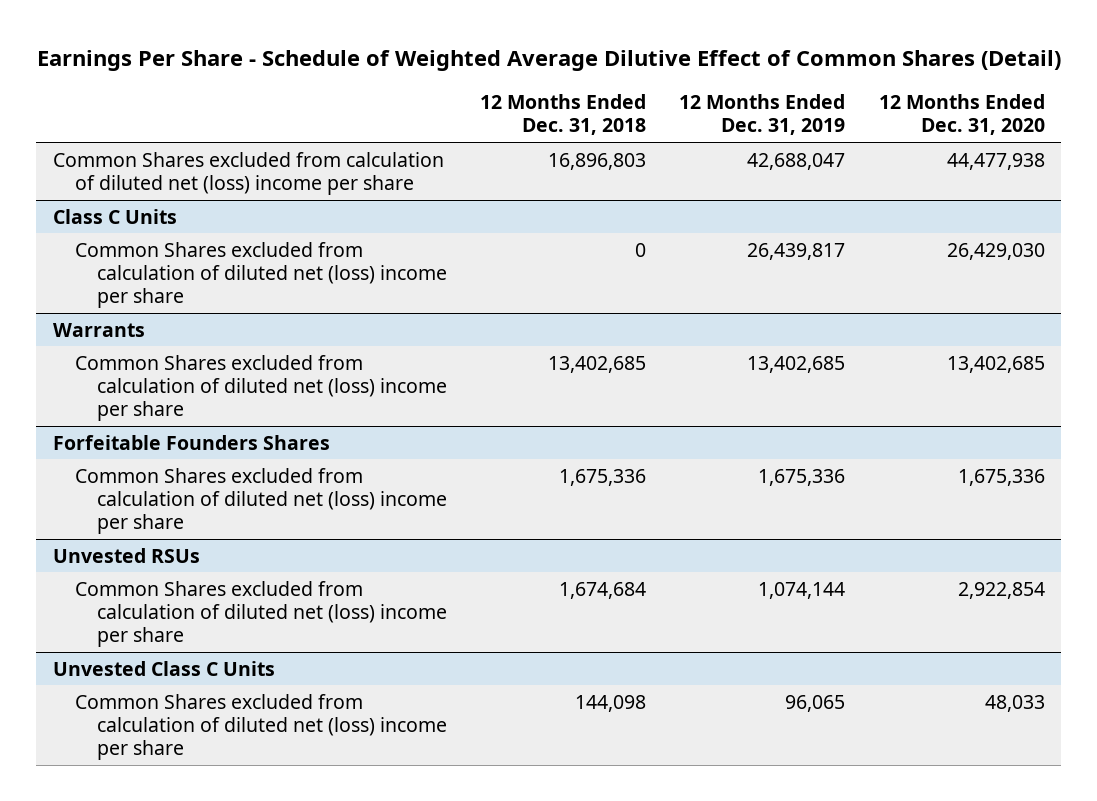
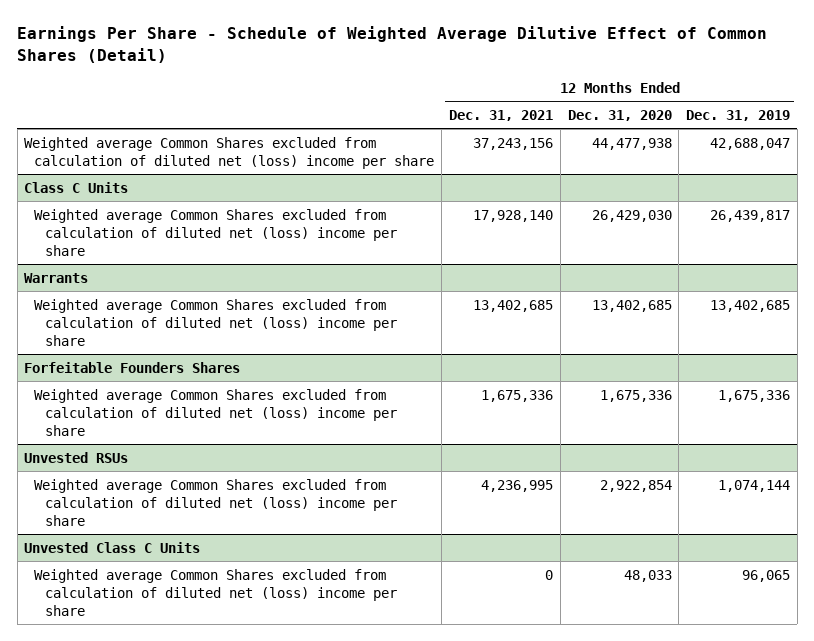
[480,93,647,136] 12 Months Ended Dec. 31, 2018 -> none
none -> [449,110,554,122] Dec. 31, 2021
[52,151,444,195] Common Shares excluded from calculation of diluted net (loss) income per share -> [24,136,435,169] Weighted average Common Shares excluded from calculation of diluted net (loss) income per share
[74,241,447,309] Common Shares excluded from calculation of diluted net (loss) income per share -> [34,208,397,257] Weighted average Common Shares excluded from calculation of diluted net (loss) income per share
[74,354,447,422] Common Shares excluded from calculation of diluted net (loss) income per share -> [34,298,397,347] Weighted average Common Shares excluded from calculation of diluted net (loss) income per share
[74,467,447,535] Common Shares excluded from calculation of diluted net (loss) income per share -> [34,388,397,437] Weighted average Common Shares excluded from calculation of diluted net (loss) income per share
[74,580,447,648] Common Shares excluded from calculation of diluted net (loss) income per share -> [34,478,397,527] Weighted average Common Shares excluded from calculation of diluted net (loss) income per share
[74,693,447,761] Common Shares excluded from calculation of diluted net (loss) income per share -> [34,568,397,617] Weighted average Common Shares excluded from calculation of diluted net (loss) income per share

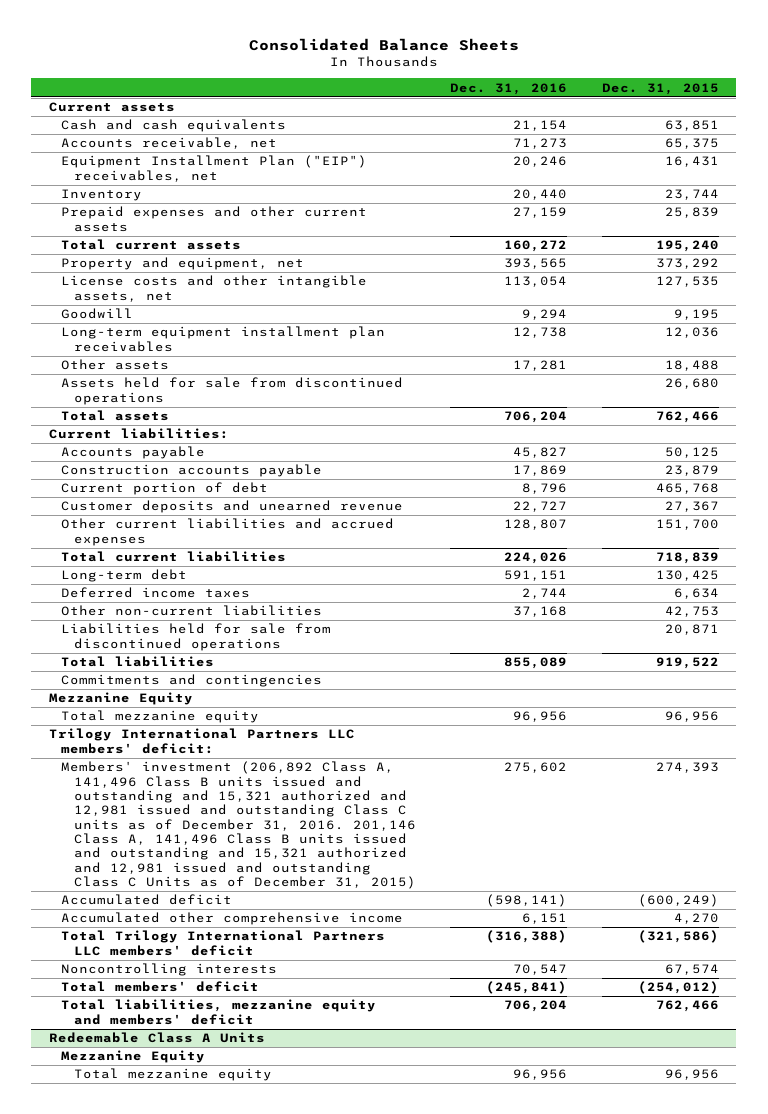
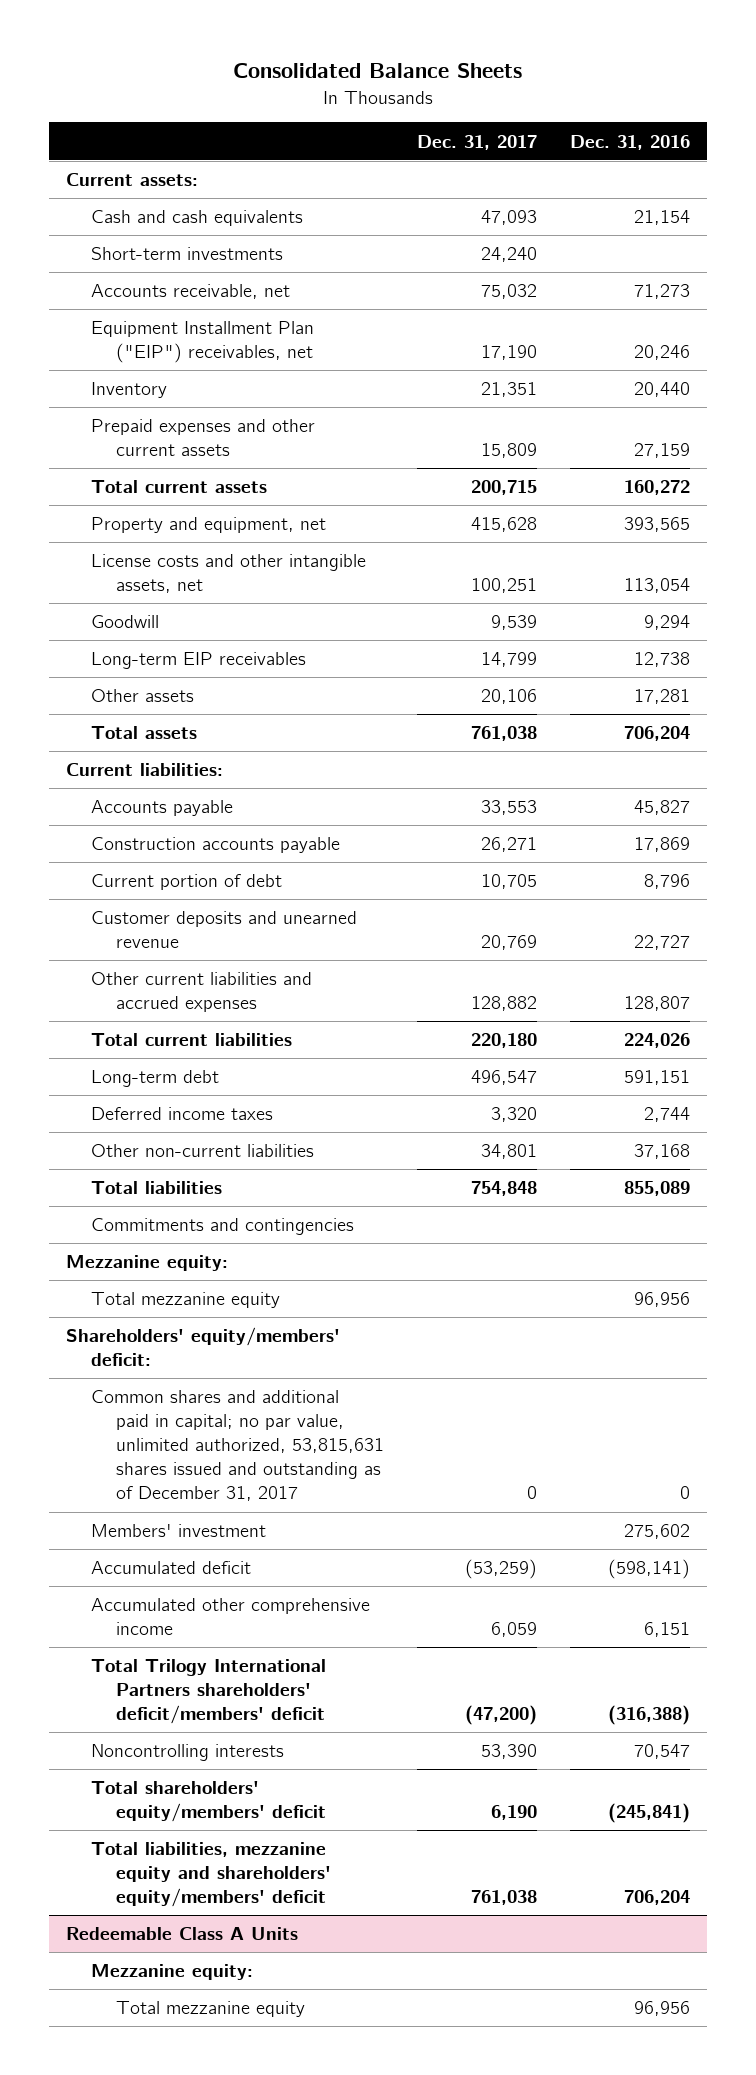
[601,82,719,95] Dec. 31, 2015 -> none
none -> [417,134,538,150] Dec. 31, 2017
[48,102,175,113] Current assets -> [65,173,198,187] Current assets:
none -> [91,247,284,261] Short-term investments
[61,326,386,352] Long-term equipment installment plan receivables -> [91,652,307,670] Long-term EIP receivables
[61,377,404,405] Assets held for sale from discontinued operations -> none
[61,623,332,651] Liabilities held for sale from discontinued operations -> none
[48,692,193,706] Mezzanine Equity -> [65,1255,228,1272] Mezzanine equity:
[48,728,355,754] Trilogy International Partners LLC members' deficit: -> none
none -> [65,1327,340,1367] Shareholders' equity/members' deficit:
none -> [91,1390,385,1502] Common shares and additional paid in capital; no par value, unlimited authorized, 53,815,631 shares issued and outstanding as of December 31, 2017
[61,761,416,889] Members' investment (206,892 Class A, 141,496 Class B units issued and outstanding and 15,321 authorized and 12,981 issued and outstanding Class C units as of December 31, 2016. 201,146 Class A, 141,496 Class B units issued and outstanding and 15,321 authorized and 12,981 issued and outstanding Class C Units as of December 31, 2015) -> [91,1524,267,1538] Members' investment
[61,930,386,956] Total Trilogy International Partners LLC members' deficit -> [91,1659,327,1725] Total Trilogy International Partners shareholders' deficit/members' deficit
[61,981,260,993] Total members' deficit -> [91,1781,327,1823] Total shareholders' equity/members' deficit
[61,999,377,1025] Total liabilities, mezzanine equity and members' deficit -> [91,1842,332,1908] Total liabilities, mezzanine equity and shareholders' equity/members' deficit
[61,1050,206,1064] Mezzanine Equity -> [91,1964,254,1981] Mezzanine equity:

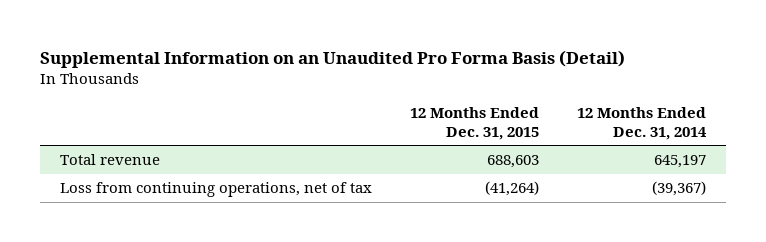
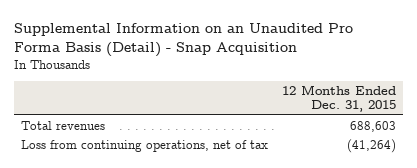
[40,49,626,68] Supplemental Information on an Unaudited Pro Forma Basis (Detail) -> [13,23,353,58] Supplemental Information on an Unaudited Pro Forma Basis (Detail) - Snap Acquisition
[577,107,708,140] 12 Months Ended Dec. 31, 2014 -> none
[59,154,160,166] Total revenue -> [20,120,105,130] Total revenues

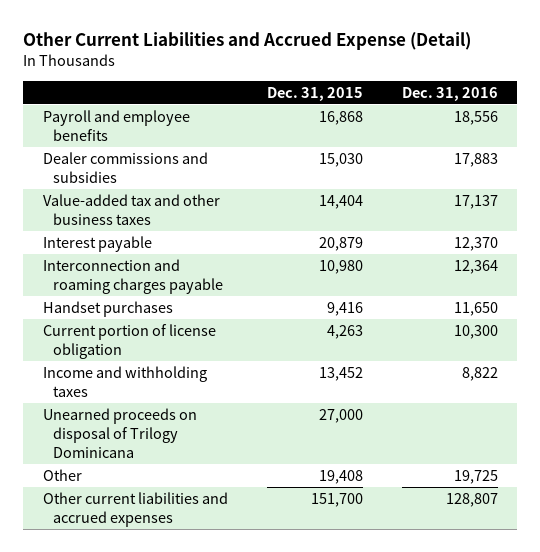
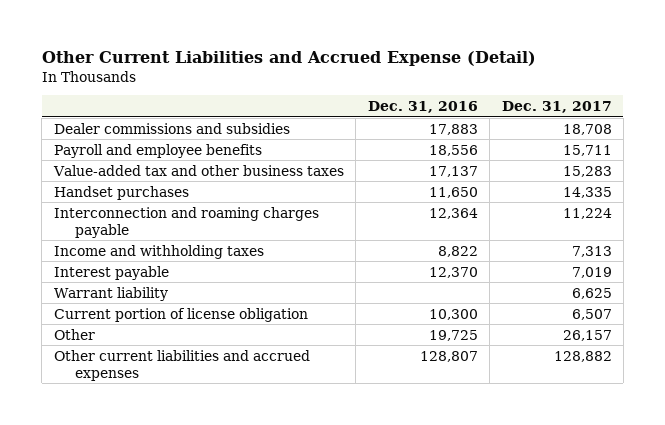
[266,86,363,101] Dec. 31, 2015 -> none
none -> [501,100,612,113] Dec. 31, 2017
[42,110,190,142] Payroll and employee benefits -> [53,143,262,158] Payroll and employee benefits
[42,259,223,295] Interconnection and roaming charges payable -> [53,206,319,238] Interconnection and roaming charges payable
[42,408,197,458] Unearned proceeds on disposal of Trilogy Dominicana -> none
[42,236,152,253] Interest payable -> [53,265,169,280] Interest payable
none -> [53,286,168,301] Warrant liability
[42,324,216,360] Current portion of license obligation -> [53,307,308,322] Current portion of license obligation

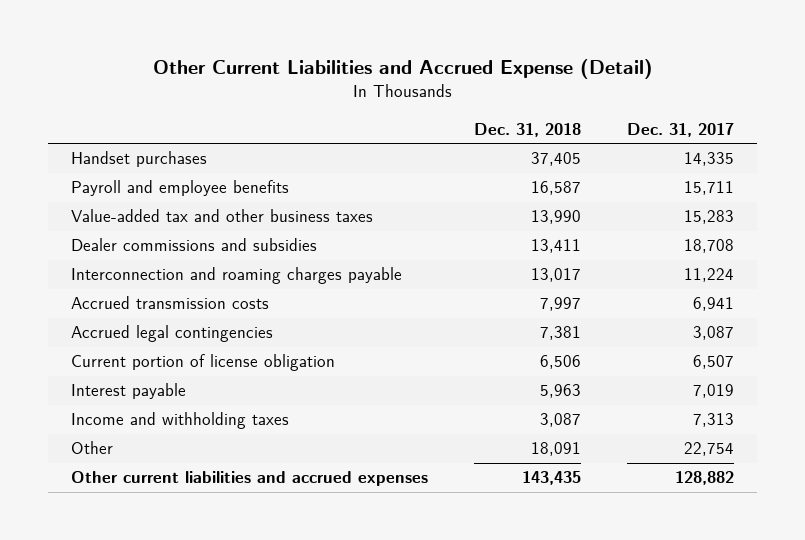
[367,100,478,113] Dec. 31, 2016 -> none
none -> [474,122,582,137] Dec. 31, 2018
[53,185,189,200] Handset purchases -> [71,151,208,168] Handset purchases
[53,122,290,134] Dealer commissions and subsidies -> [71,238,318,252] Dealer commissions and subsidies
[53,286,168,301] Warrant liability -> none
none -> [71,296,270,310] Accrued transmission costs
none -> [71,325,274,343] Accrued legal contingencies
[53,265,169,280] Interest payable -> [71,383,187,400] Interest payable
[53,244,264,259] Income and withholding taxes -> [71,412,290,430] Income and withholding taxes
[562,329,612,341] 26,157 -> [684,442,735,457] 22,754

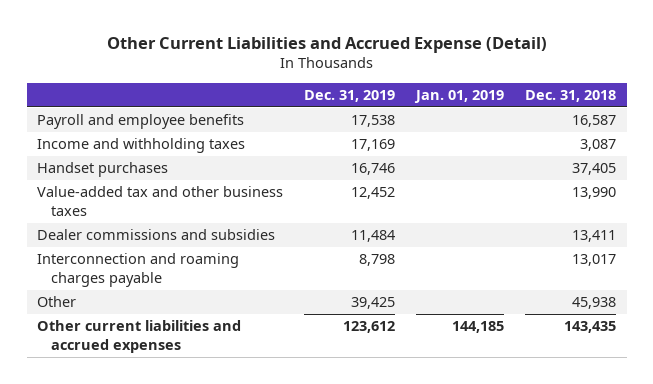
[627,122,735,137] Dec. 31, 2017 -> none
none -> [304,89,396,102] Dec. 31, 2019
none -> [414,89,505,103] Jan. 01, 2019
[71,412,290,430] Income and withholding taxes -> [37,138,246,154] Income and withholding taxes
[71,151,208,168] Handset purchases -> [37,162,169,178] Handset purchases
[71,296,270,310] Accrued transmission costs -> none
[71,325,274,343] Accrued legal contingencies -> none
[71,354,336,372] Current portion of license obligation -> none
[71,383,187,400] Interest payable -> none
[531,442,582,457] 18,091 -> [572,297,617,310] 45,938

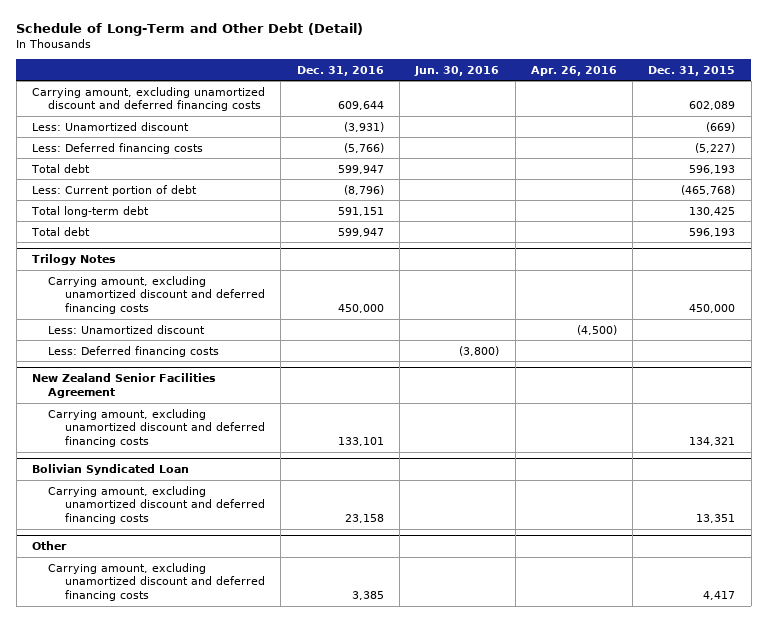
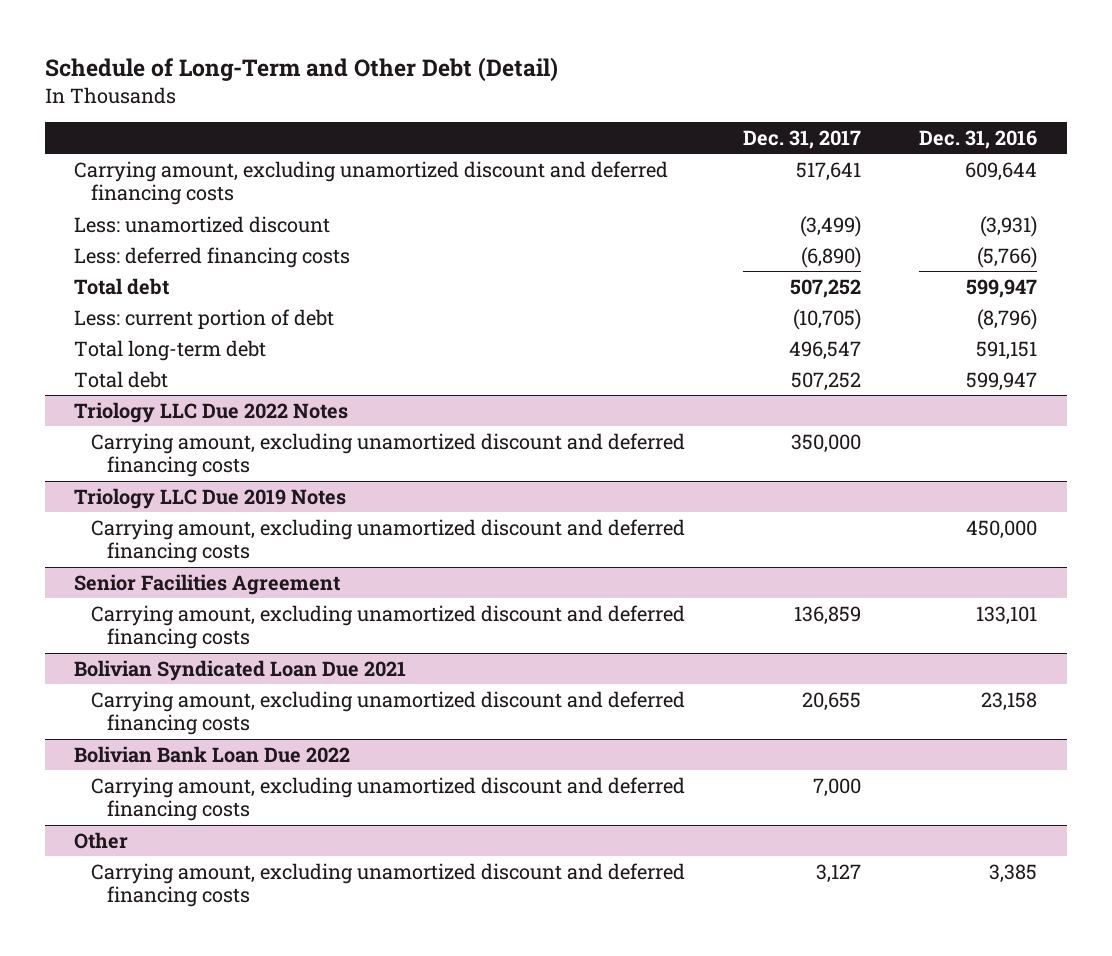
[414,66,500,77] Jun. 30, 2016 -> none
[530,66,617,77] Apr. 26, 2016 -> none
[648,66,736,77] Dec. 31, 2015 -> none
none -> [742,129,861,149] Dec. 31, 2017
[32,121,190,131] Less: Unamortized discount -> [74,215,331,233] Less: unamortized discount
[32,142,204,154] Less: Deferred financing costs -> [74,246,351,268] Less: deferred financing costs
[32,184,198,196] Less: Current portion of debt -> [74,308,335,330] Less: current portion of debt
[32,254,117,266] Trilogy Notes -> none
none -> [74,401,349,423] Triology LLC Due 2022 Notes
none -> [90,432,685,478] Carrying amount, excluding unamortized discount and deferred financing costs
none -> [74,487,347,509] Triology LLC Due 2019 Notes
[48,324,206,334] Less: Unamortized discount -> none
[48,345,220,357] Less: Deferred financing costs -> none
[32,373,217,399] New Zealand Senior Facilities Agreement -> [74,573,341,595] Senior Facilities Agreement
[32,464,190,476] Bolivian Syndicated Loan -> [74,659,407,681] Bolivian Syndicated Loan Due 2021
none -> [74,745,351,763] Bolivian Bank Loan Due 2022
none -> [90,776,685,822] Carrying amount, excluding unamortized discount and deferred financing costs

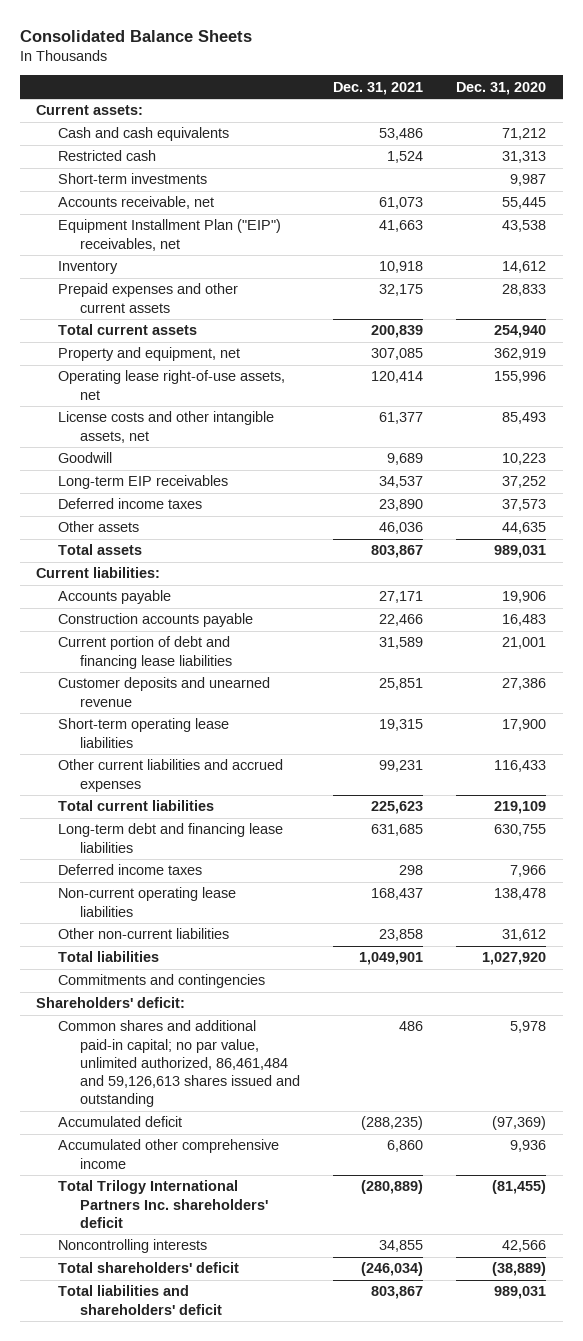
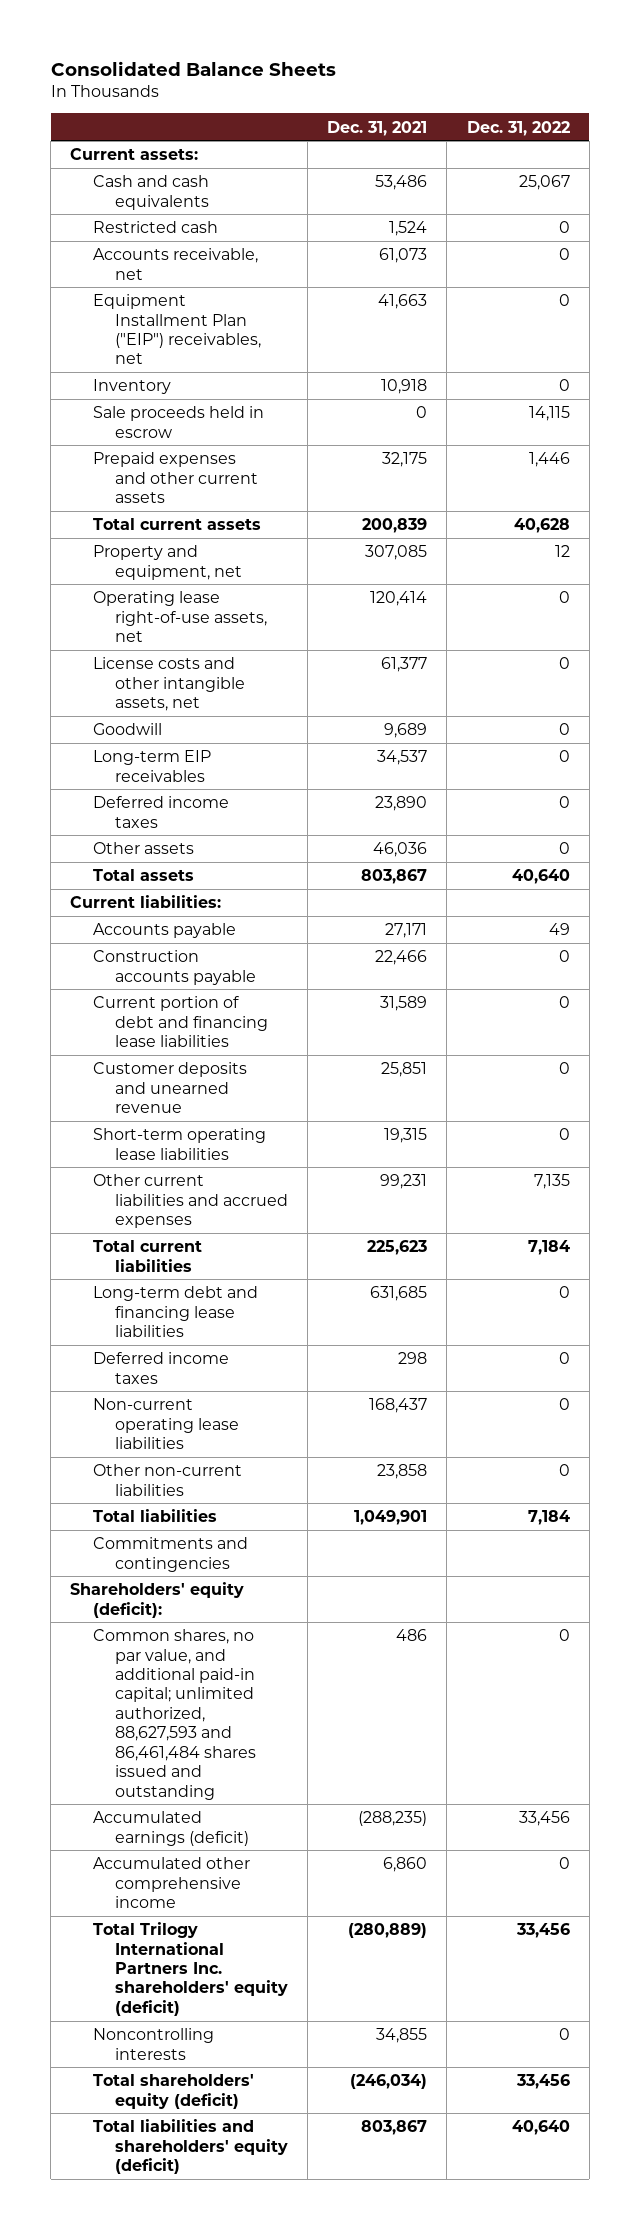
[456,81,547,95] Dec. 31, 2020 -> none
none -> [466,120,570,136] Dec. 31, 2022
[58,173,208,185] Short-term investments -> none
none -> [92,406,264,438] Sale proceeds held in escrow
[36,997,186,1009] Shareholders' deficit: -> [70,1582,245,1618] Shareholders' equity (deficit):
[58,1020,300,1108] Common shares and additional paid-in capital; no par value, unlimited authorized, 86,461,484 and 59,126,613 shares issued and outstanding -> [92,1629,257,1800] Common shares, no par value, and additional paid-in capital; unlimited authorized, 88,627,593 and 86,461,484 shares issued and outstanding
[58,1116,183,1128] Accumulated deficit -> [92,1811,250,1846] Accumulated earnings (deficit)
[58,1180,268,1228] Total Trilogy International Partners Inc. shareholders' deficit -> [92,1922,289,2016] Total Trilogy International Partners Inc. shareholders' equity (deficit)
[58,1262,240,1274] Total shareholders' deficit -> [92,2074,254,2109] Total shareholders' equity (deficit)
[58,1285,222,1315] Total liabilities and shareholders' deficit -> [92,2119,289,2174] Total liabilities and shareholders' equity (deficit)

